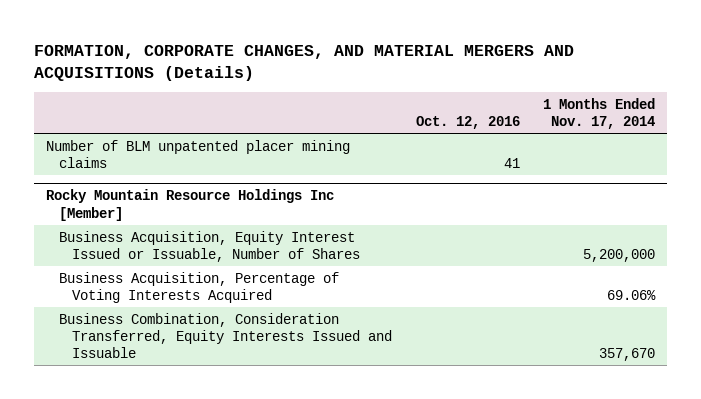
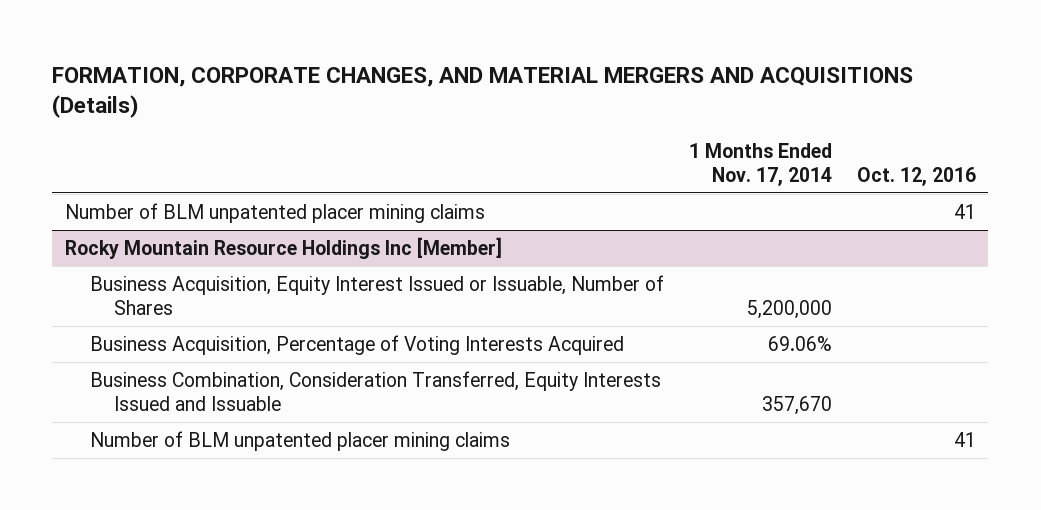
none -> [89,430,510,451] Number of BLM unpatented placer mining claims

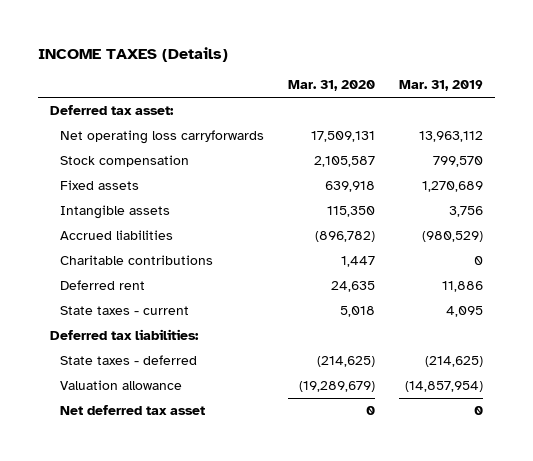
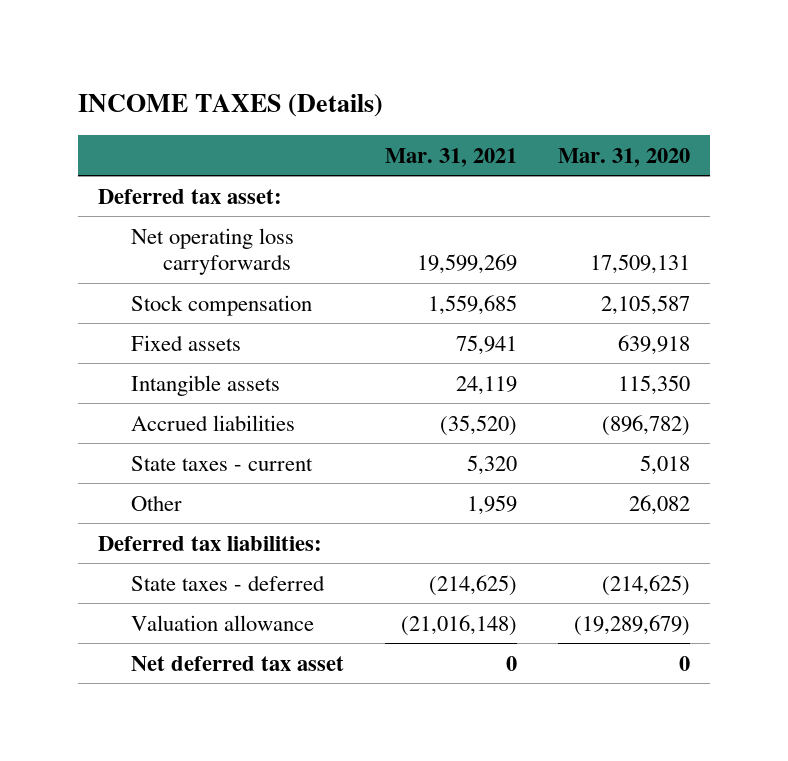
[398,80,483,92] Mar. 31, 2019 -> none
none -> [384,147,517,167] Mar. 31, 2021
[60,255,214,266] Charitable contributions -> none
[60,280,146,291] Deferred rent -> none
none -> [130,494,182,511] Other

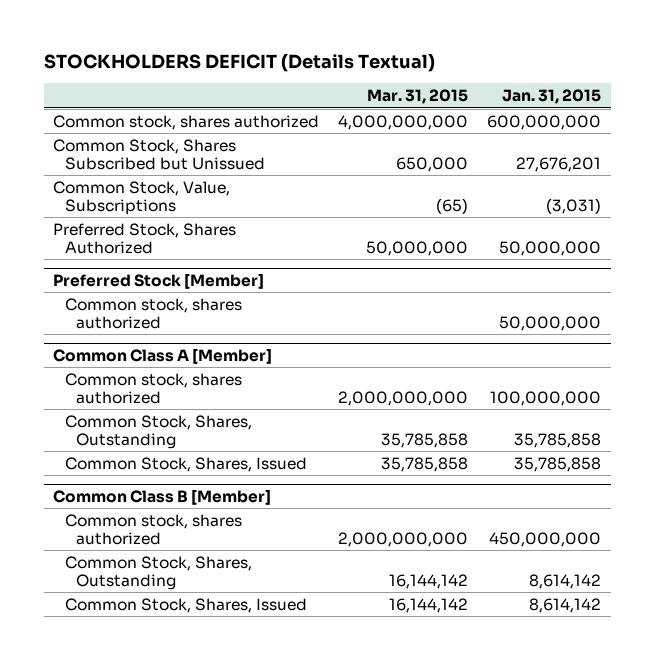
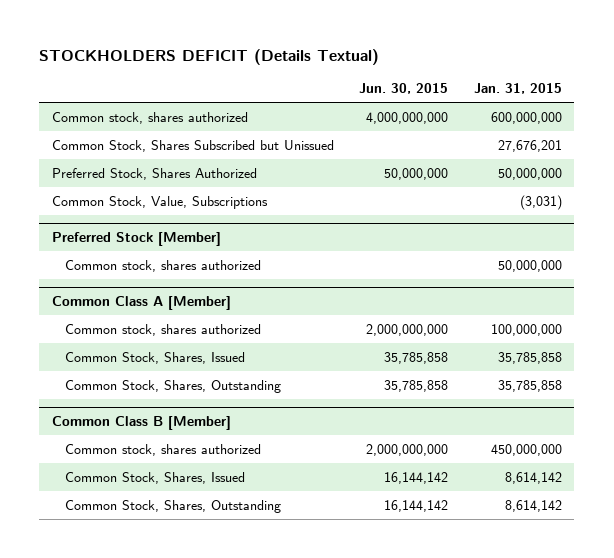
[367,89,469,105] Mar. 31, 2015 -> none
none -> [359,83,449,95] Jun. 30, 2015
[53,180,231,215] Common Stock, Value, Subscriptions -> [51,195,268,209] Common Stock, Value, Subscriptions
[64,414,252,449] Common Stock, Shares, Outstanding -> [64,379,281,393] Common Stock, Shares, Outstanding
[64,555,252,590] Common Stock, Shares, Outstanding -> [64,499,281,513] Common Stock, Shares, Outstanding

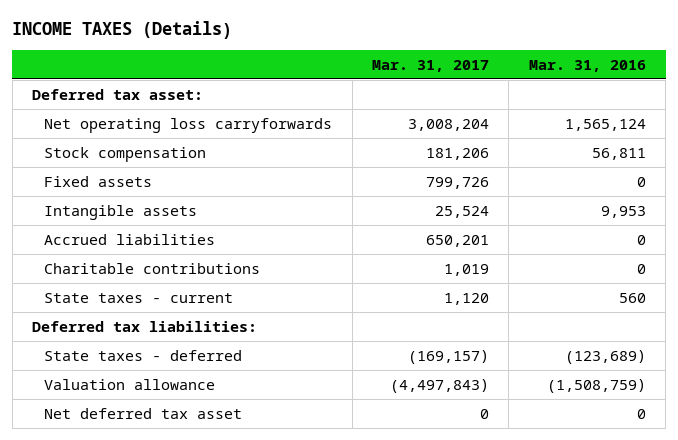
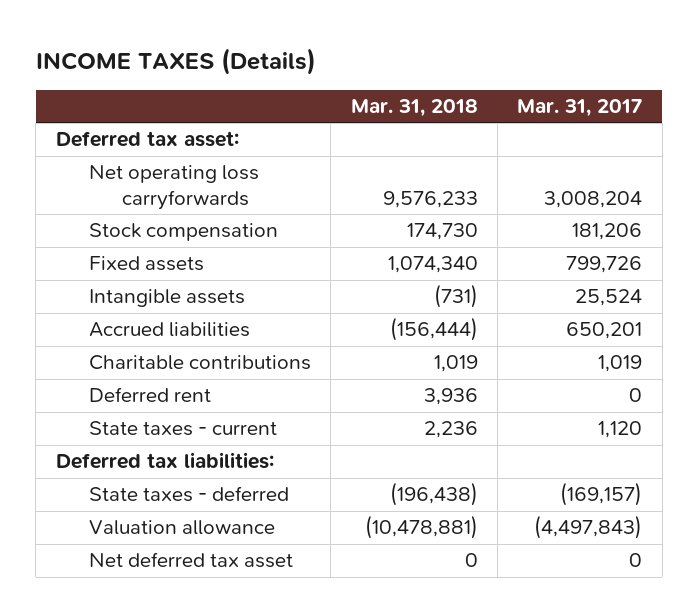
[528,60,646,73] Mar. 31, 2016 -> none
none -> [350,99,478,118] Mar. 31, 2018
none -> [88,387,211,403] Deferred rent

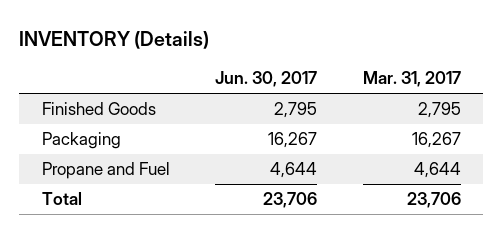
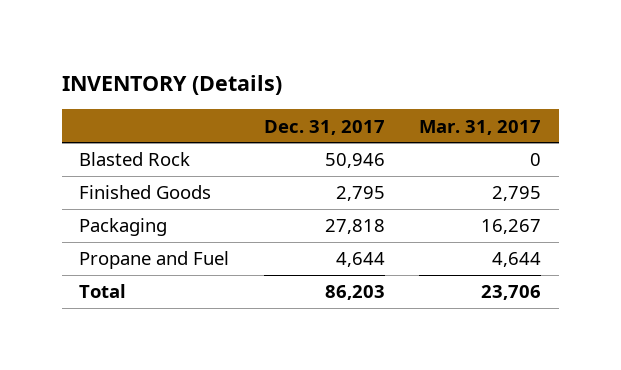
[215,71,318,88] Jun. 30, 2017 -> none
none -> [263,119,385,135] Dec. 31, 2017
none -> [79,152,191,167] Blasted Rock

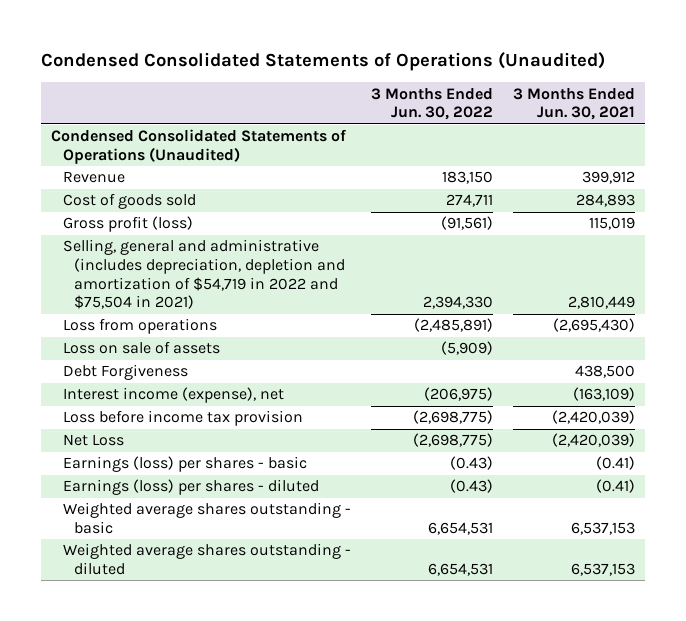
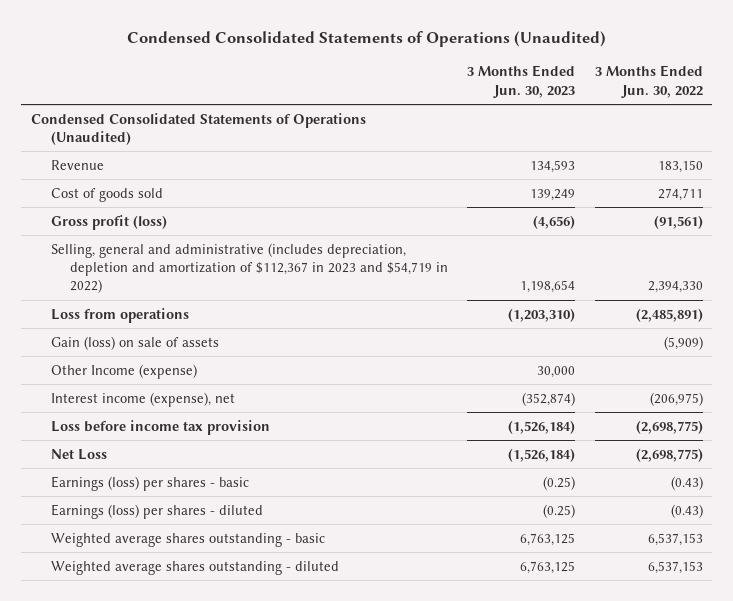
[513,87,636,121] 3 Months Ended Jun. 30, 2021 -> none
none -> [467,65,576,98] 3 Months Ended Jun. 30, 2023
[62,239,346,310] Selling, general and administrative (includes depreciation, depletion and amortization of $54,719 in 2022 and $75,504 in 2021) -> [50,242,449,294] Selling, general and administrative (includes depreciation, depletion and amortization of $112,367 in 2023 and $54,719 in 2022)
[62,364,188,381] Debt Forgiveness -> none
[62,341,220,355] Loss on sale of assets -> [50,335,219,350] Gain (loss) on sale of assets
none -> [50,363,197,379] Other Income (expense)
[427,522,493,536] 6,654,531 -> [647,532,703,546] 6,537,153
[427,563,493,577] 6,654,531 -> [647,560,703,574] 6,537,153

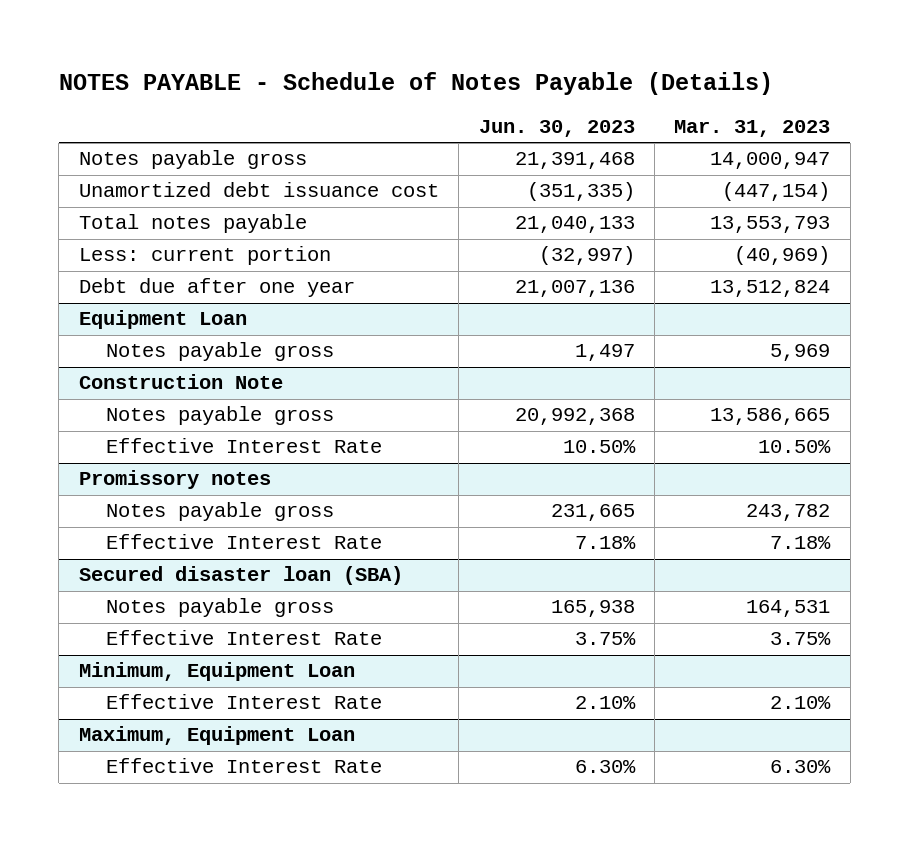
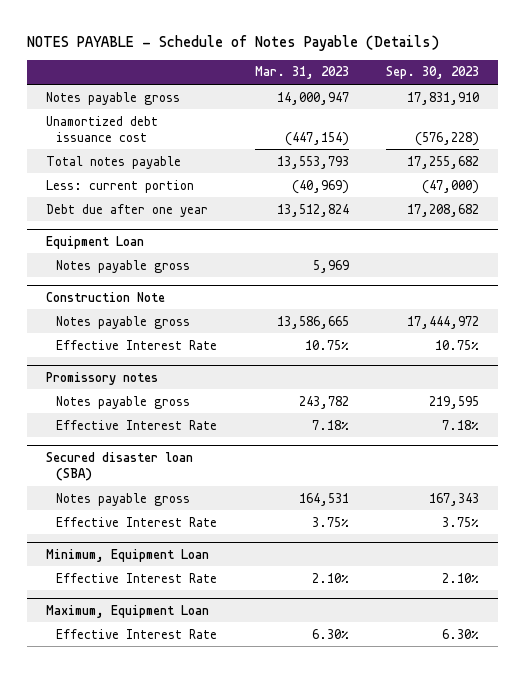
[478,120,635,138] Jun. 30, 2023 -> none
none -> [386,66,480,80] Sep. 30, 2023
[758,440,832,454] 10.50% -> [304,339,349,350] 10.75%

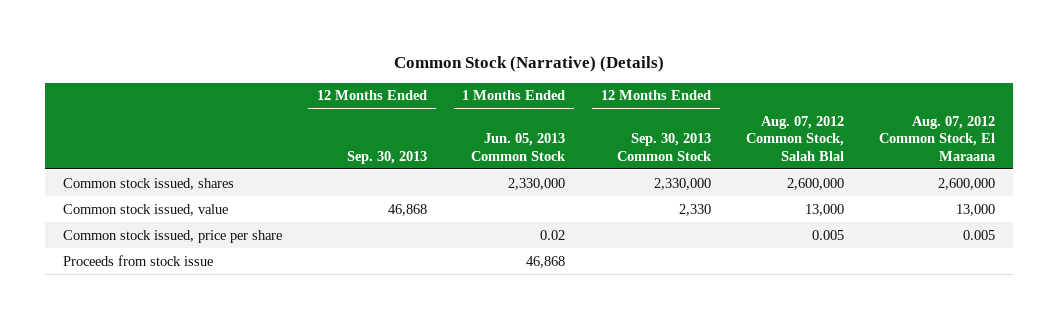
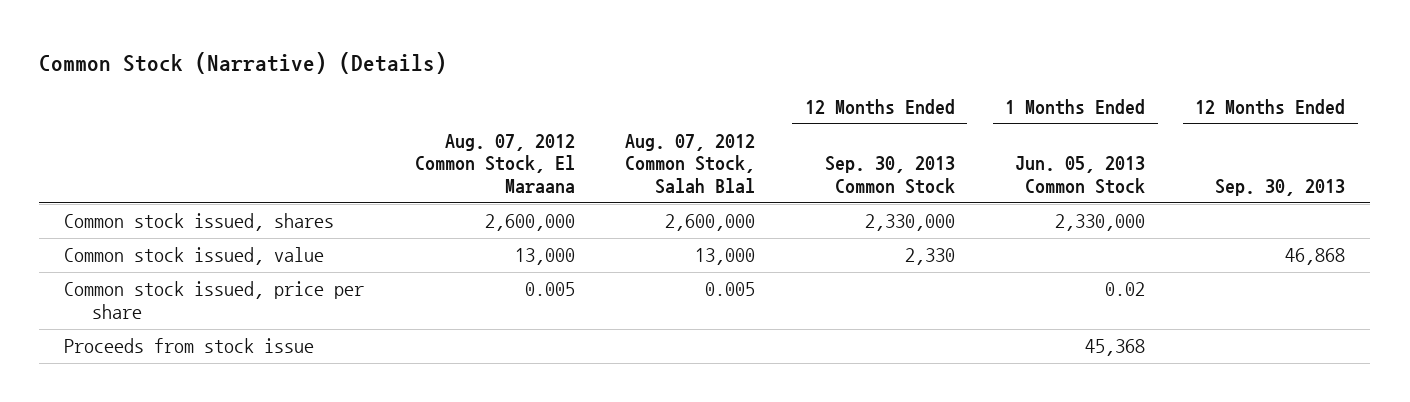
[526,255,566,268] 46,868 -> [1085,339,1146,357] 45,368

